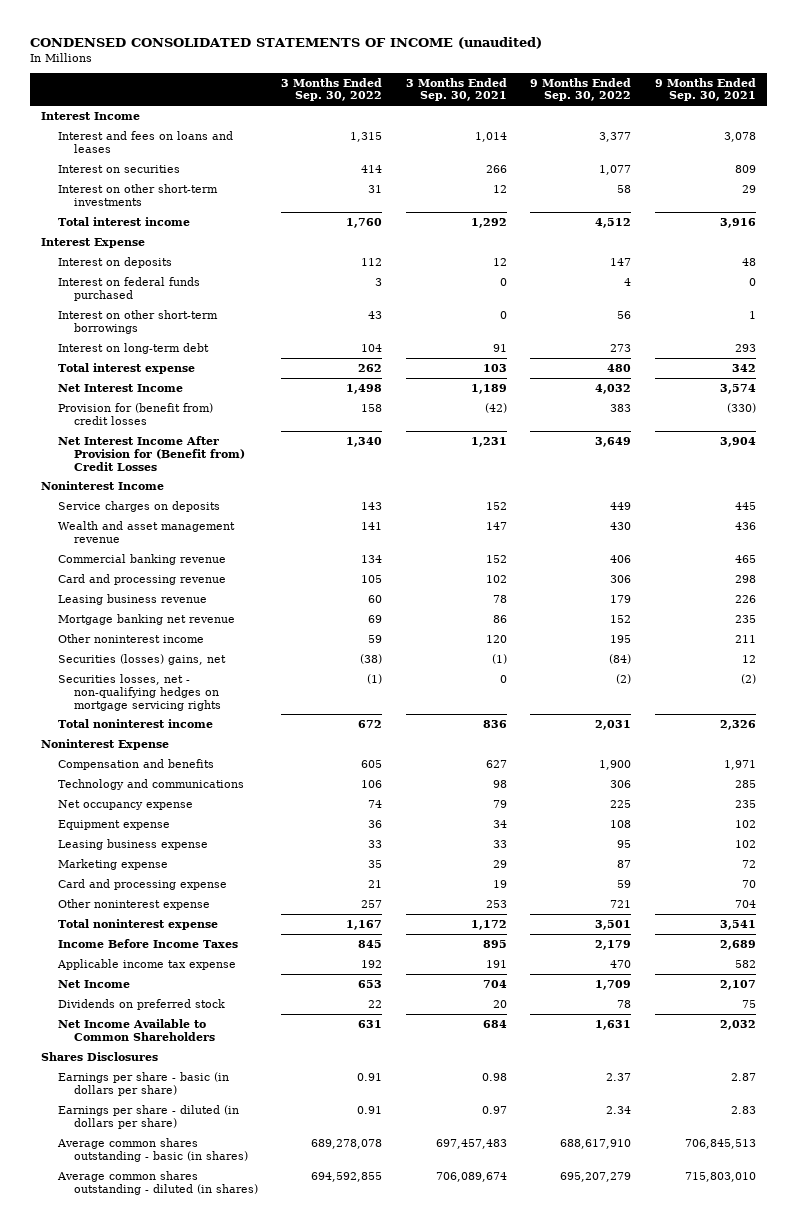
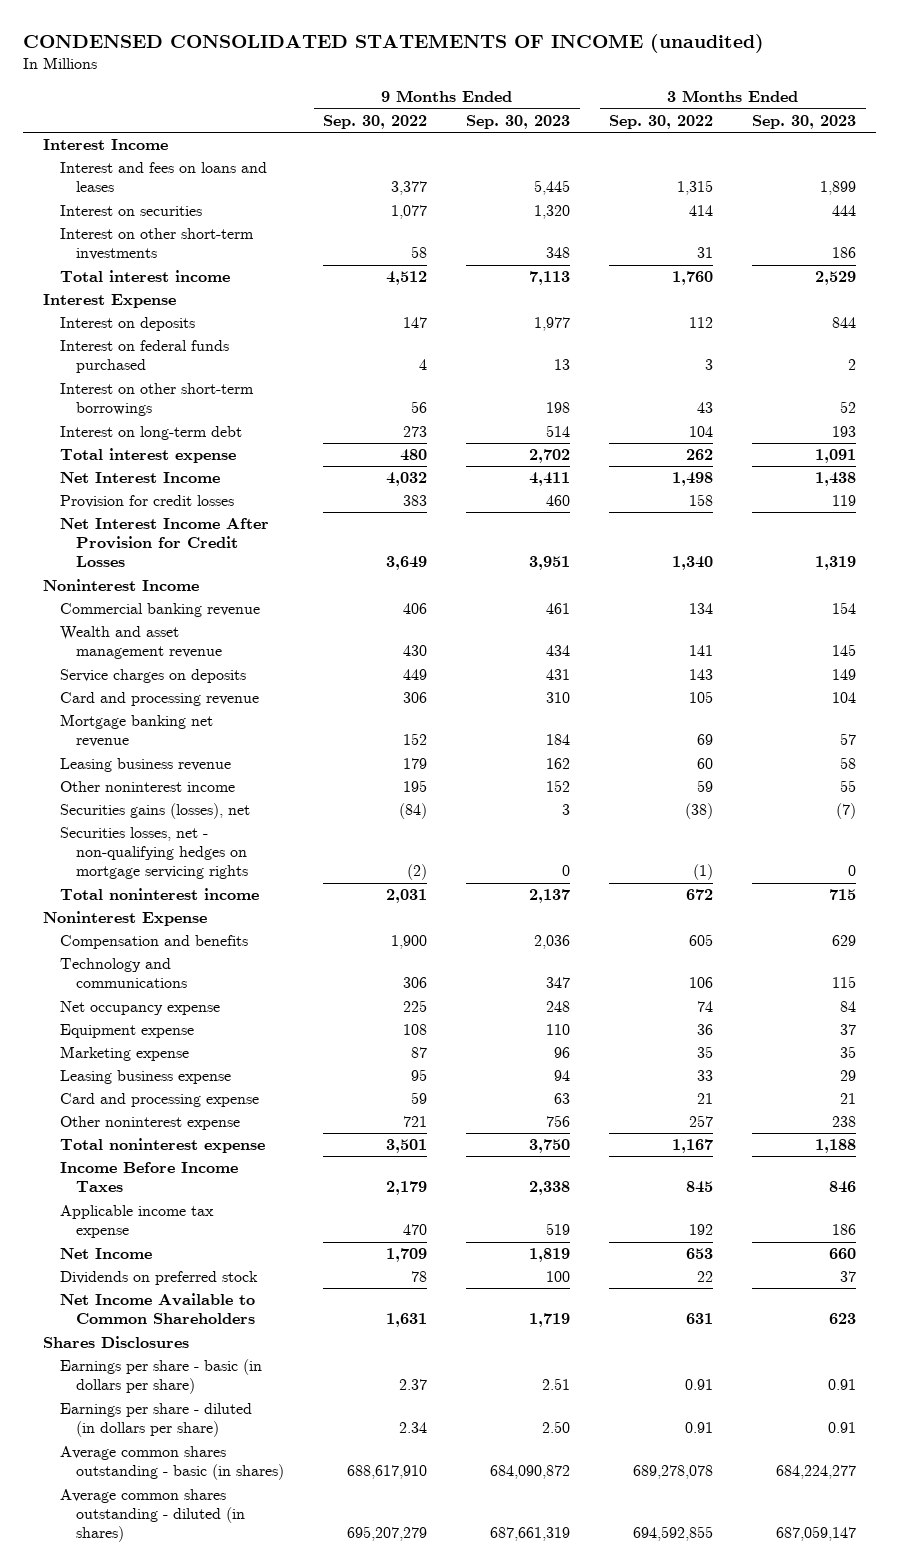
[405,77,507,102] 3 Months Ended Sep. 30, 2021 -> none
[654,77,756,102] 9 Months Ended Sep. 30, 2021 -> none
none -> [466,114,571,129] Sep. 30, 2023
none -> [752,114,857,129] Sep. 30, 2023
[57,402,213,425] Provision for (benefit from) credit losses -> [59,495,234,509] Provision for credit losses
[57,435,245,471] Net Interest Income After Provision for (Benefit from) Credit Losses -> [59,518,269,568] Net Interest Income After Provision for Credit Losses
[57,520,235,543] Wealth and asset management revenue -> [59,626,223,660] Wealth and asset management revenue
[57,500,220,512] Service charges on deposits -> [59,669,246,684] Service charges on deposits
[57,593,207,605] Leasing business revenue -> [59,758,231,773] Leasing business revenue
[57,653,226,665] Securities (losses) gains, net -> [59,803,250,820] Securities gains (losses), net
[57,838,208,850] Leasing business expense -> [59,1070,231,1085] Leasing business expense

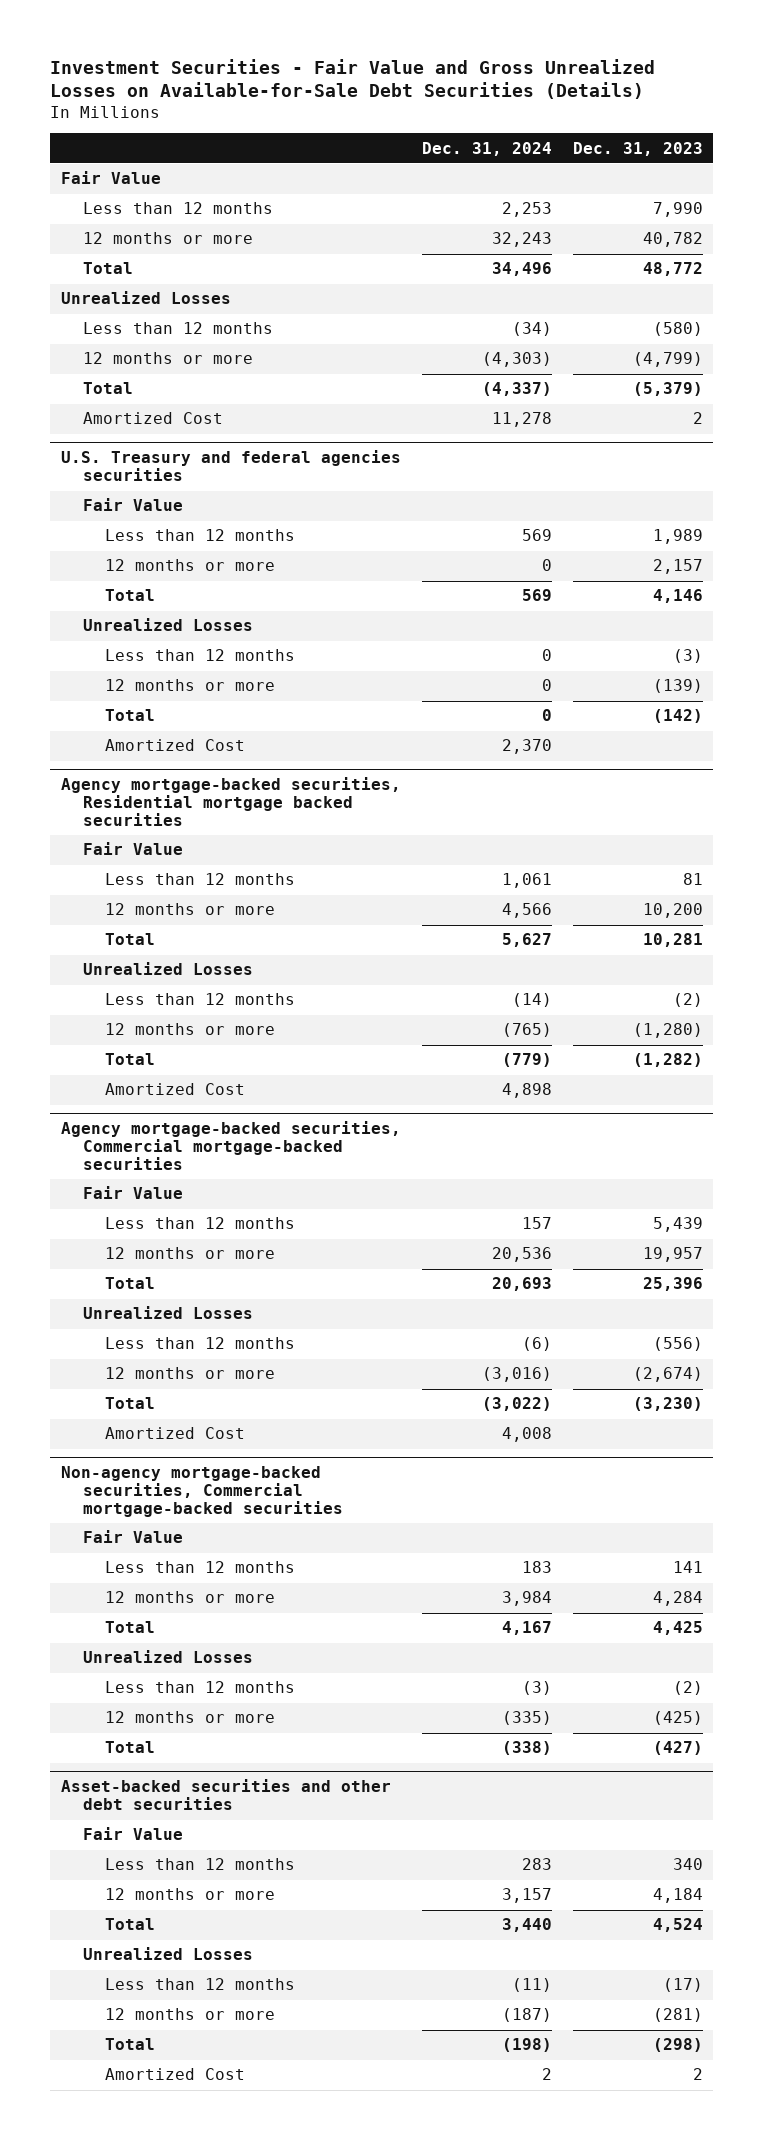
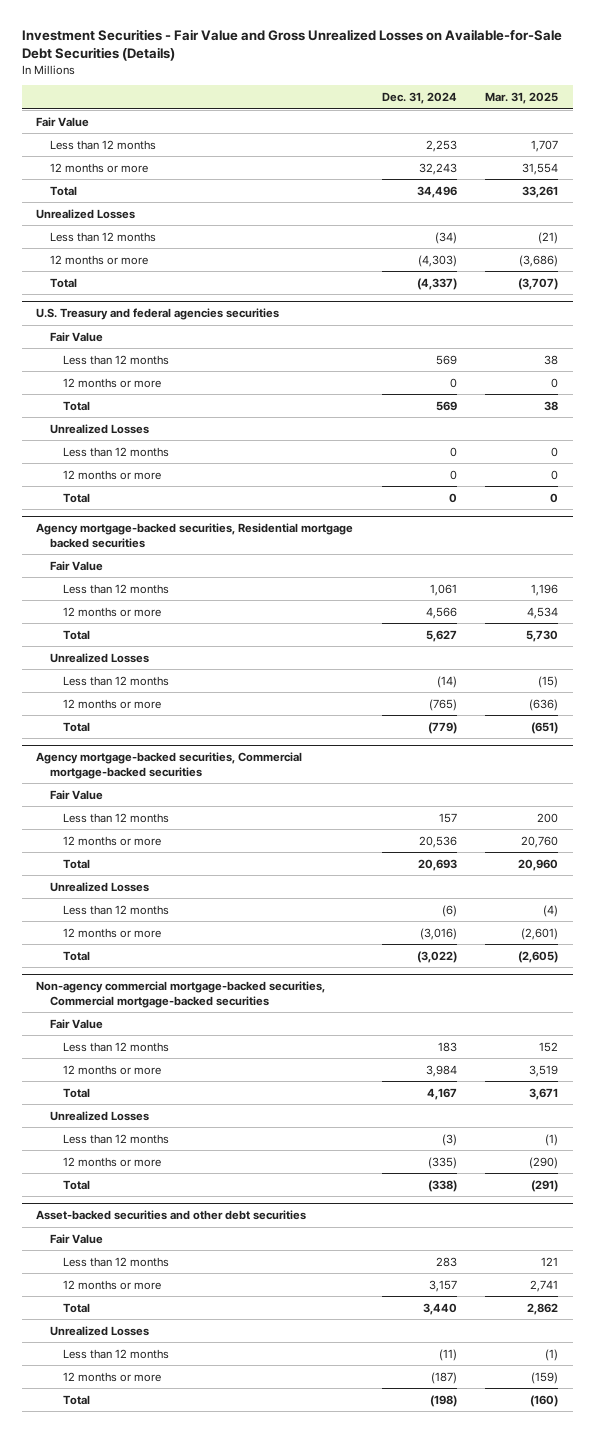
[572,141,703,156] Dec. 31, 2023 -> none
none -> [485,92,559,105] Mar. 31, 2025
[82,412,223,425] Amortized Cost -> none
[105,739,246,752] Amortized Cost -> none
[105,1083,246,1096] Amortized Cost -> none
[105,1427,246,1440] Amortized Cost -> none
[60,1466,343,1518] Non-agency mortgage-backed securities, Commercial mortgage-backed securities -> [36,981,326,1008] Non-agency commercial mortgage-backed securities, Commercial mortgage-backed securities
[105,2068,246,2081] Amortized Cost -> none

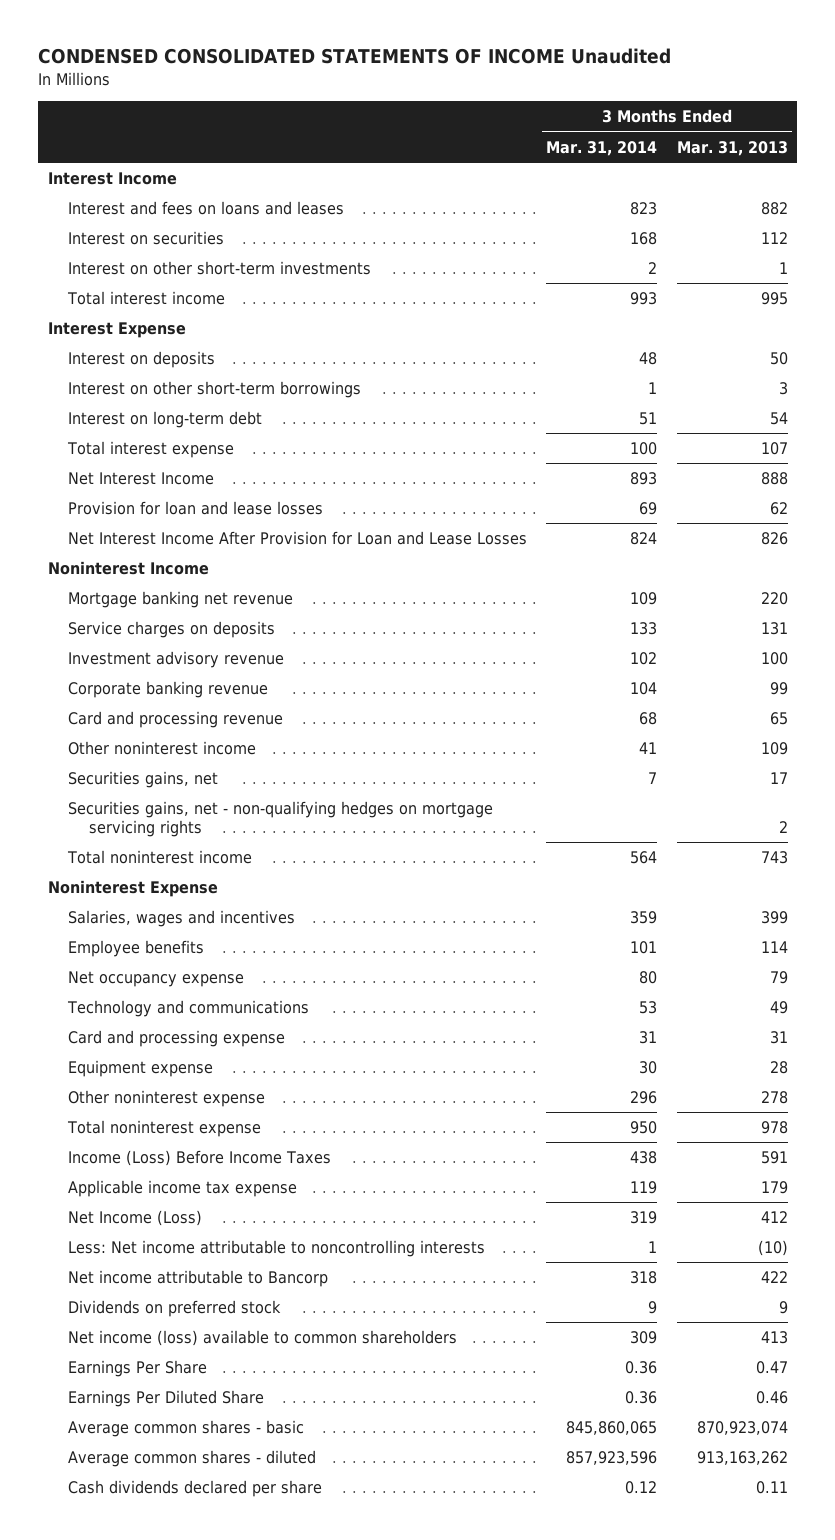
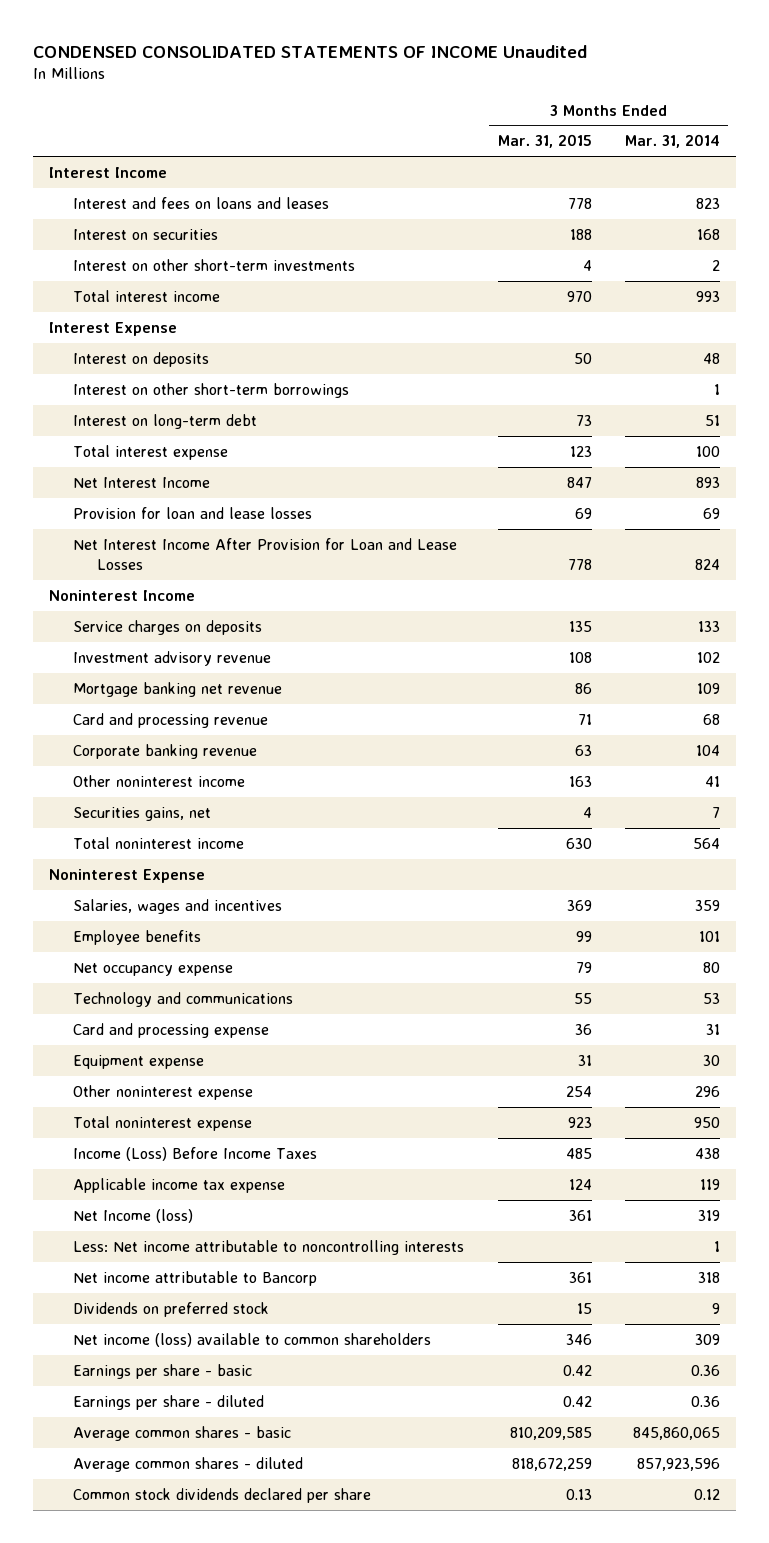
[676,140,788,156] Mar. 31, 2013 -> none
none -> [497,134,592,149] Mar. 31, 2015
[68,591,294,609] Mortgage banking net revenue -> [73,681,283,697] Mortgage banking net revenue
[68,681,269,699] Corporate banking revenue -> [73,743,258,759] Corporate banking revenue
[68,801,494,837] Securities gains, net - non-qualifying hedges on mortgage servicing rights -> none
[68,1210,203,1227] Net Income (Loss) -> [73,1208,194,1223] Net Income (loss)
[68,1360,208,1378] Earnings Per Share -> [73,1363,253,1379] Earnings per share - basic
[68,1390,265,1408] Earnings Per Diluted Share -> [73,1394,265,1410] Earnings per share - diluted
[68,1480,323,1498] Cash dividends declared per share -> [73,1487,372,1503] Common stock dividends declared per share

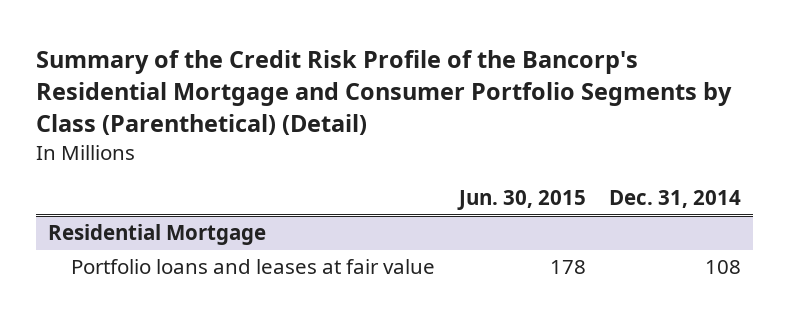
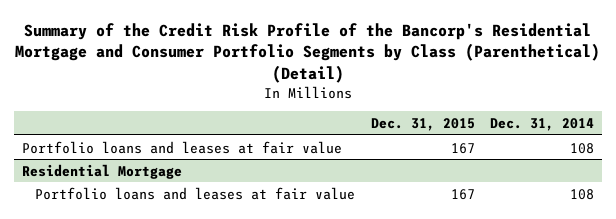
[456,190,586,211] Jun. 30, 2015 -> none
none -> [370,118,475,132] Dec. 31, 2015
none -> [22,140,343,154] Portfolio loans and leases at fair value

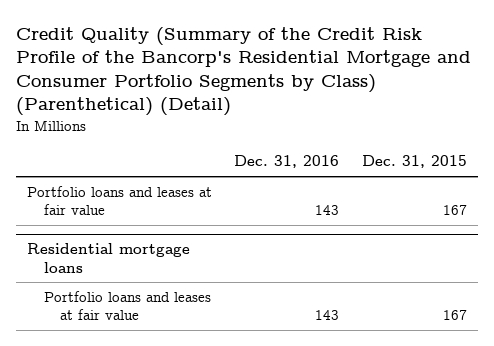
[15,22,601,83] Summary of the Credit Risk Profile of the Bancorp's Residential Mortgage and Consumer Portfolio Segments by Class (Parenthetical) (Detail) -> [16,26,472,117] Credit Quality (Summary of the Credit Risk Profile of the Bancorp's Residential Mortgage and Consumer Portfolio Segments by Class) (Parenthetical) (Detail)
[490,118,595,132] Dec. 31, 2014 -> none
none -> [234,155,340,169] Dec. 31, 2016
[22,163,183,179] Residential Mortgage -> [27,243,191,273] Residential mortgage loans

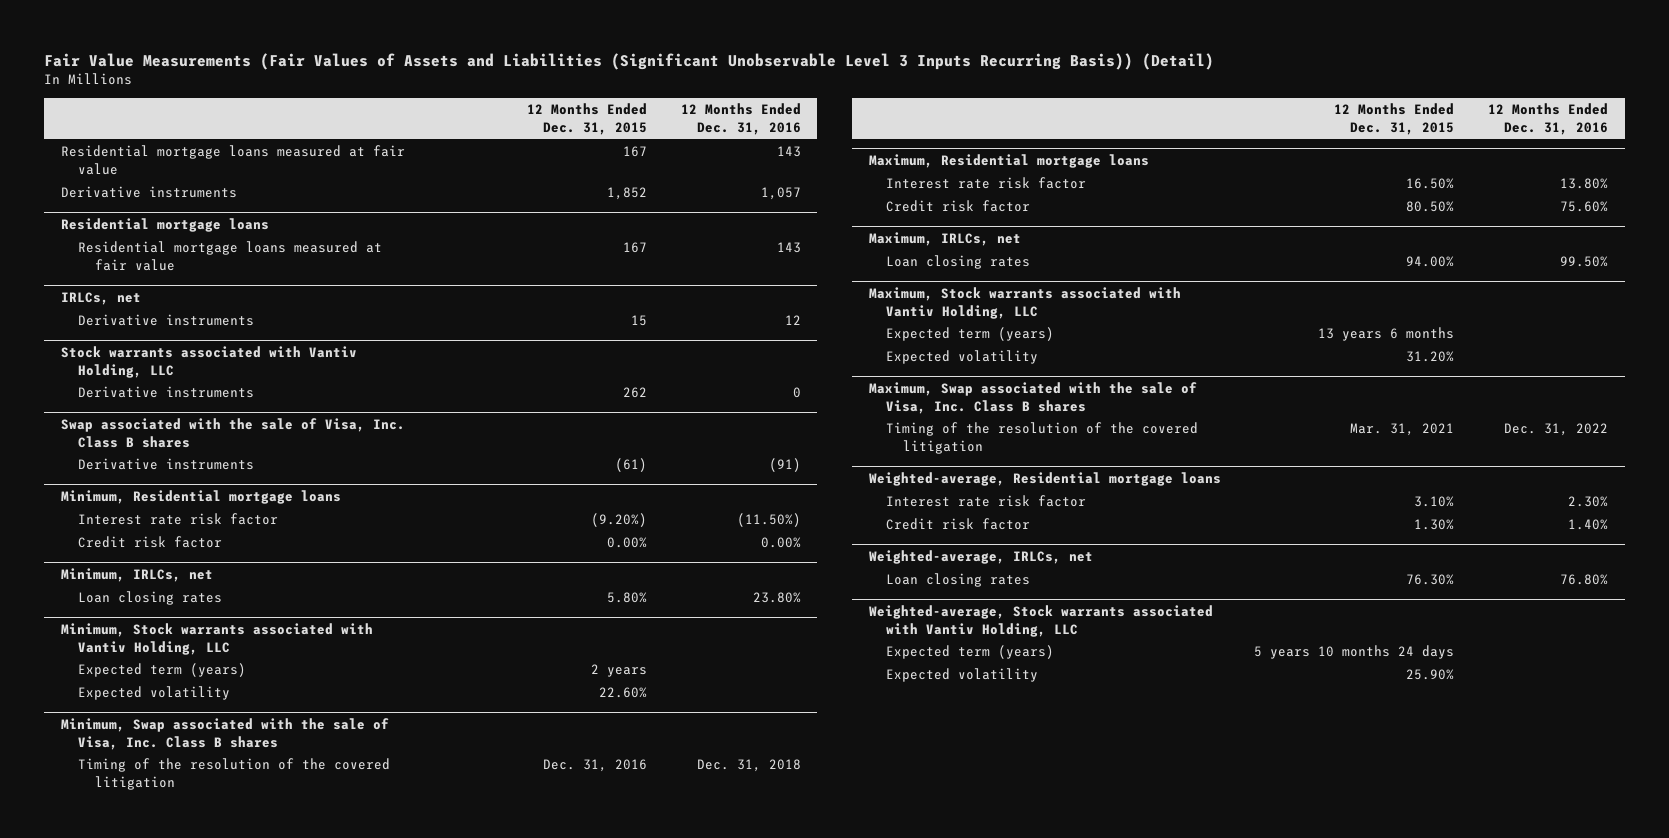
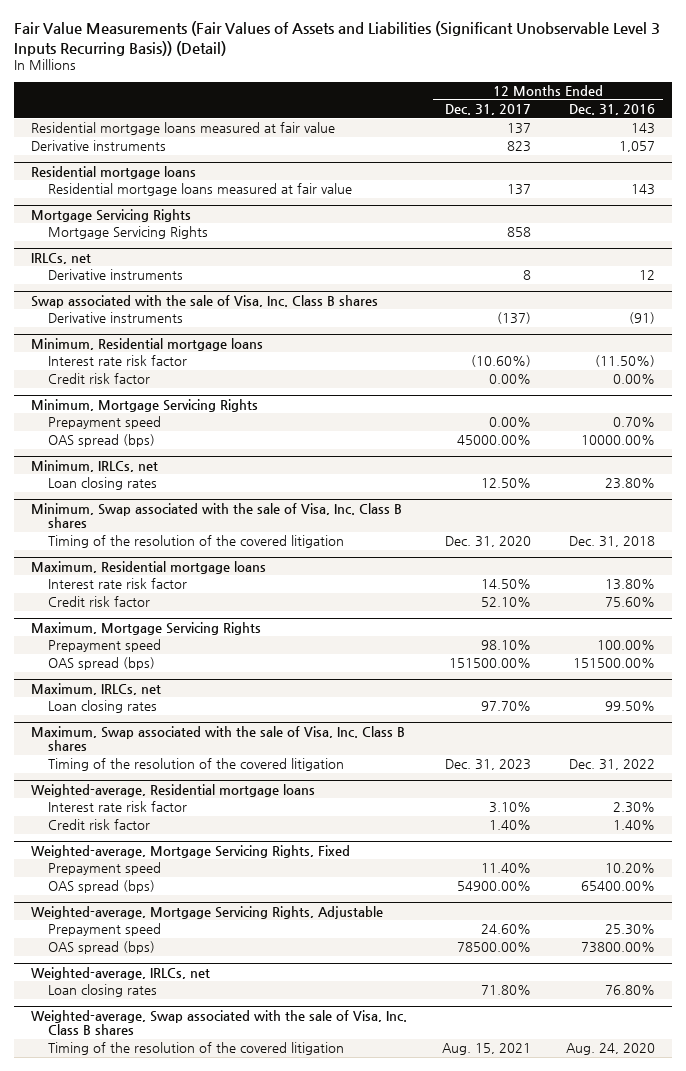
[526,103,647,135] 12 Months Ended Dec. 31, 2015 -> none
none -> [444,104,531,116] Dec. 31, 2017
none -> [31,208,192,222] Mortgage Servicing Rights
none -> [48,226,209,240] Mortgage Servicing Rights
[61,346,358,378] Stock warrants associated with Vantiv Holding, LLC -> none
[78,386,255,399] Derivative instruments -> none
none -> [31,398,259,412] Minimum, Mortgage Servicing Rights
none -> [48,416,162,430] Prepayment speed
none -> [48,434,156,448] OAS spread (bps)
[61,623,374,655] Minimum, Stock warrants associated with Vantiv Holding, LLC -> none
[78,663,247,678] Expected term (years) -> none
[78,686,231,701] Expected volatility -> none
none -> [31,621,262,635] Maximum, Mortgage Servicing Rights
none -> [48,639,162,653] Prepayment speed
none -> [48,657,156,671] OAS spread (bps)
[868,287,1181,319] Maximum, Stock warrants associated with Vantiv Holding, LLC -> none
[885,327,1054,342] Expected term (years) -> none
[885,350,1038,365] Expected volatility -> none
none -> [31,844,351,858] Weighted-average, Mortgage Servicing Rights, Fixed
none -> [48,862,162,876] Prepayment speed
none -> [48,880,156,894] OAS spread (bps)
none -> [31,905,384,919] Weighted-average, Mortgage Servicing Rights, Adjustable
none -> [48,923,162,937] Prepayment speed
none -> [48,941,156,955] OAS spread (bps)
[868,605,1213,637] Weighted-average, Stock warrants associated with Vantiv Holding, LLC -> none
[885,645,1054,660] Expected term (years) -> none
[885,668,1038,683] Expected volatility -> none
none -> [31,1009,408,1036] Weighted-average, Swap associated with the sale of Visa, Inc. Class B shares
none -> [48,1042,345,1056] Timing of the resolution of the covered litigation

